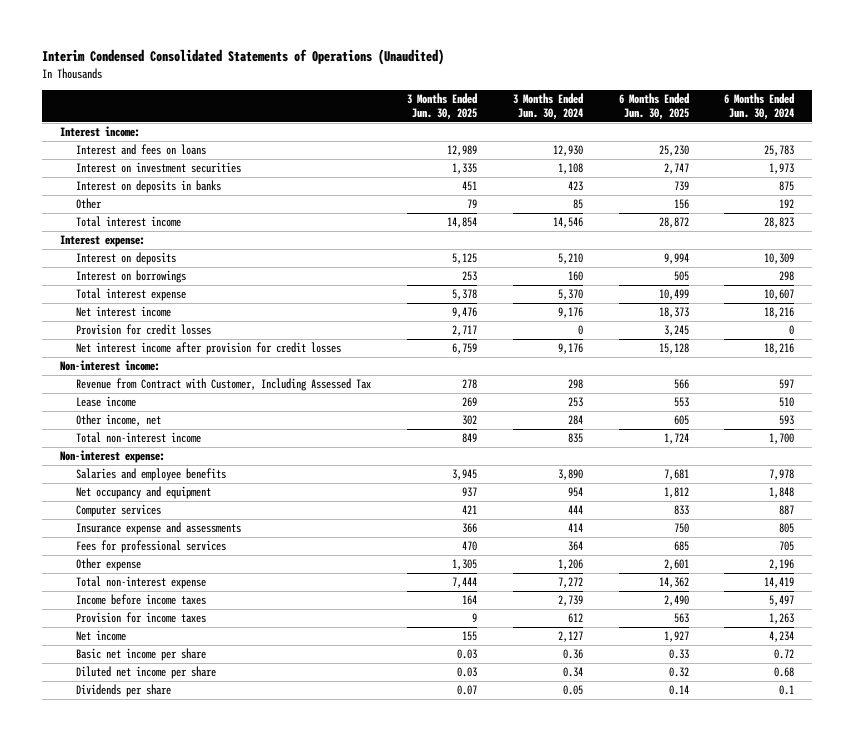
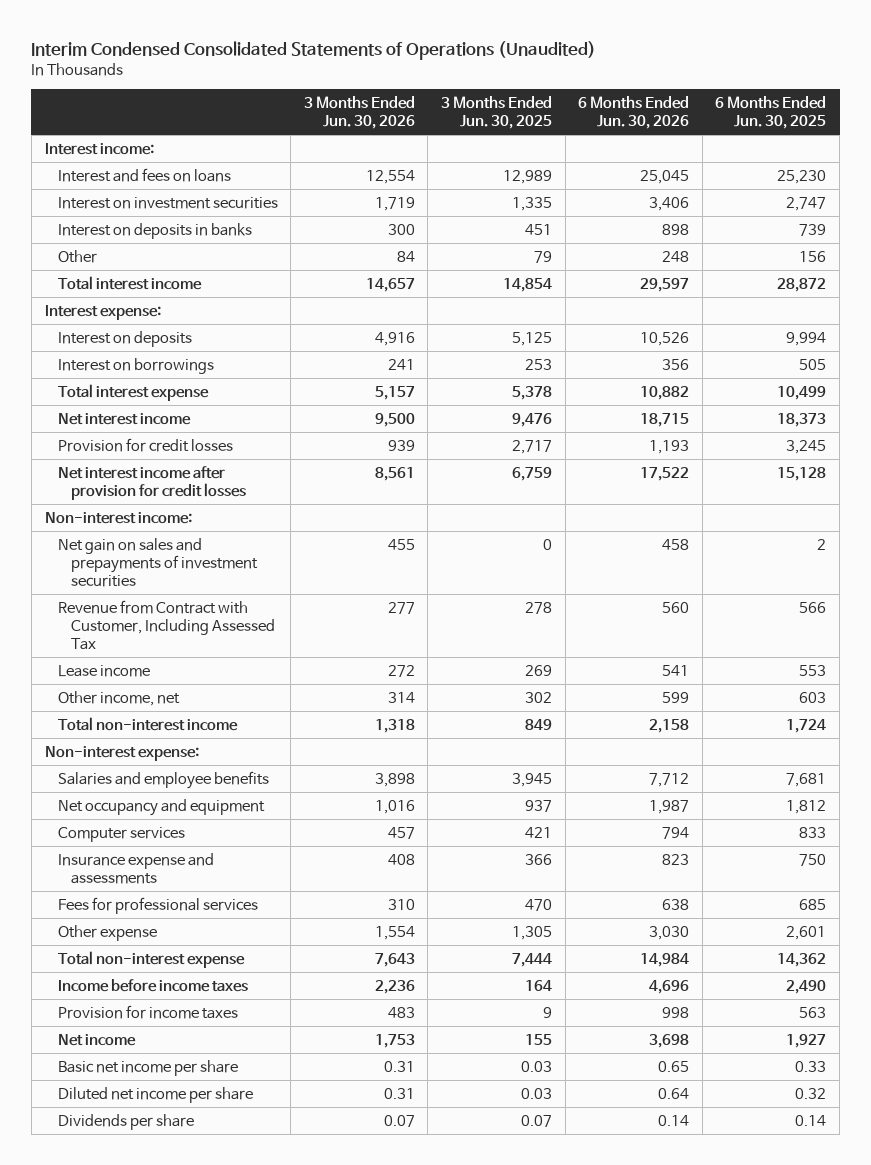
[512,93,583,121] 3 Months Ended Jun. 30, 2024 -> none
[724,93,795,121] 6 Months Ended Jun. 30, 2024 -> none
none -> [303,96,415,130] 3 Months Ended Jun. 30, 2026
none -> [578,96,690,130] 6 Months Ended Jun. 30, 2026
none -> [57,537,258,587] Net gain on sales and prepayments of investment securities
[673,415,689,426] 605 -> [799,691,827,703] 603

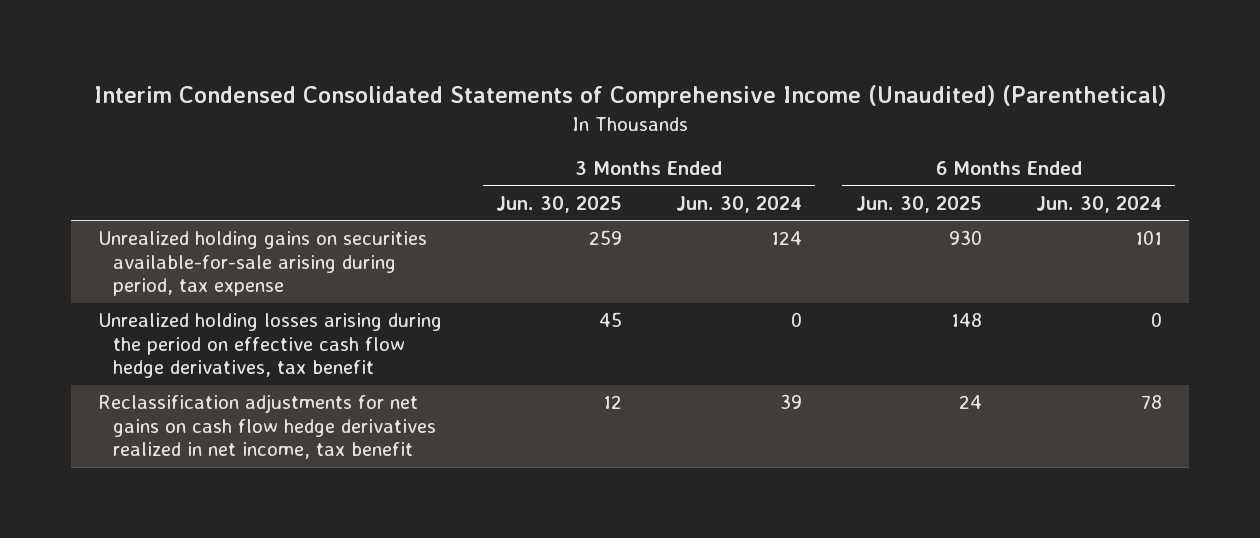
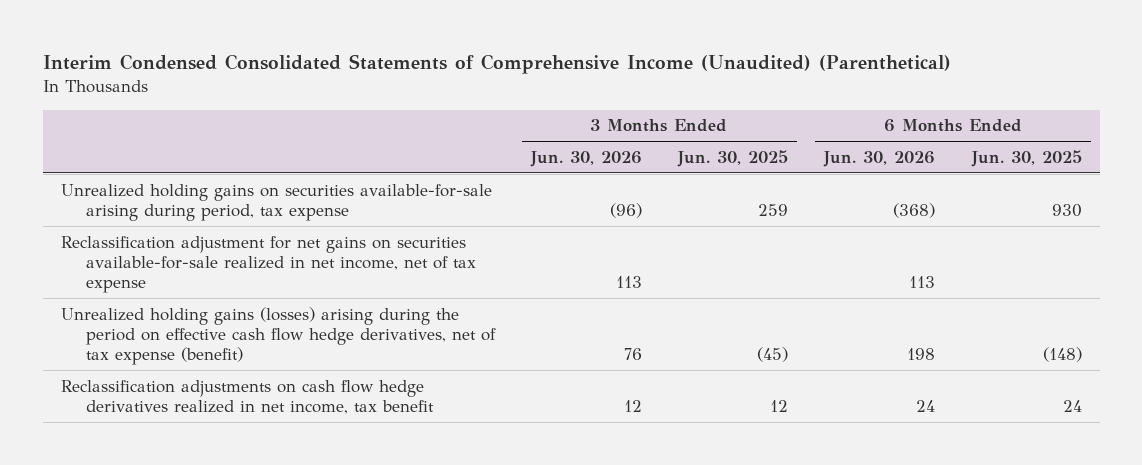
[675,195,802,213] Jun. 30, 2024 -> none
[1035,195,1162,213] Jun. 30, 2024 -> none
none -> [529,150,642,167] Jun. 30, 2026
none -> [823,150,936,167] Jun. 30, 2026
none -> [60,235,476,294] Reclassification adjustment for net gains on securities available-for-sale realized in net income, net of tax expense
[98,313,443,379] Unrealized holding losses arising during the period on effective cash flow hedge derivatives, tax benefit -> [60,306,496,366] Unrealized holding gains (losses) arising during the period on effective cash flow hedge derivatives, net of tax expense (benefit)
[599,312,623,328] 45 -> [757,347,789,363] (45)
[950,313,982,328] 148 -> [1042,347,1082,363] (148)
[98,394,437,460] Reclassification adjustments for net gains on cash flow hedge derivatives realized in net income, tax benefit -> [60,379,434,414] Reclassification adjustments on cash flow hedge derivatives realized in net income, tax benefit

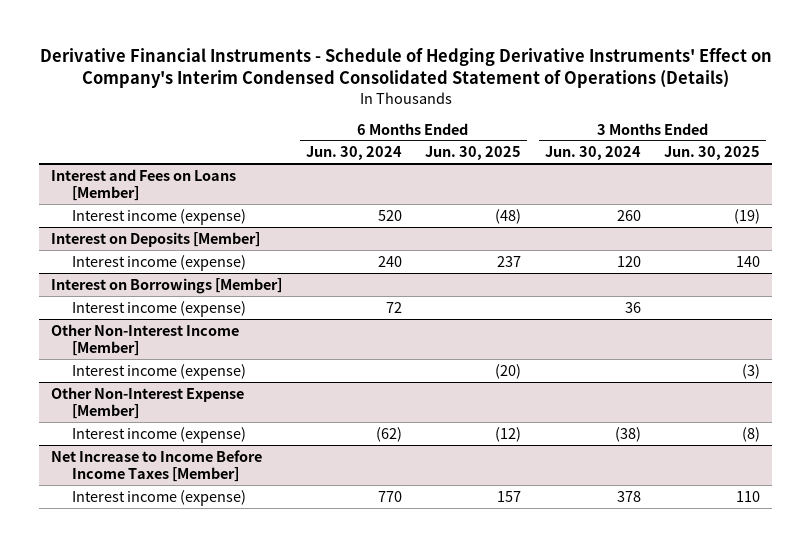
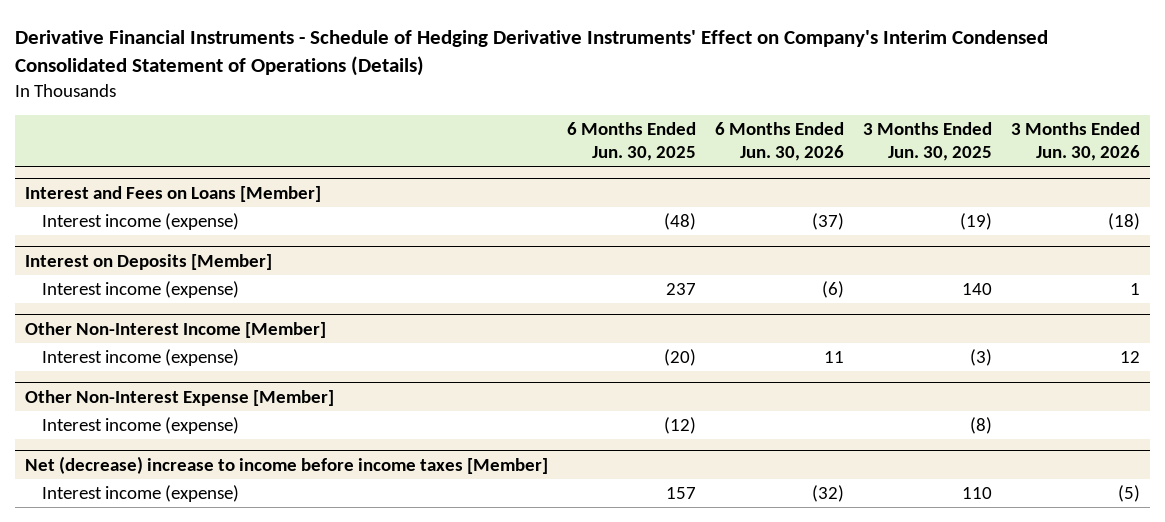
[305,146,402,161] Jun. 30, 2024 -> none
[544,146,641,161] Jun. 30, 2024 -> none
none -> [715,121,845,162] 6 Months Ended Jun. 30, 2026
none -> [1011,121,1141,162] 3 Months Ended Jun. 30, 2026
[51,277,283,294] Interest on Borrowings [Member] -> none
[71,300,246,317] Interest income (expense) -> none
[51,449,263,482] Net Increase to Income Before Income Taxes [Member] -> [24,455,548,474] Net (decrease) increase to income before income taxes [Member]

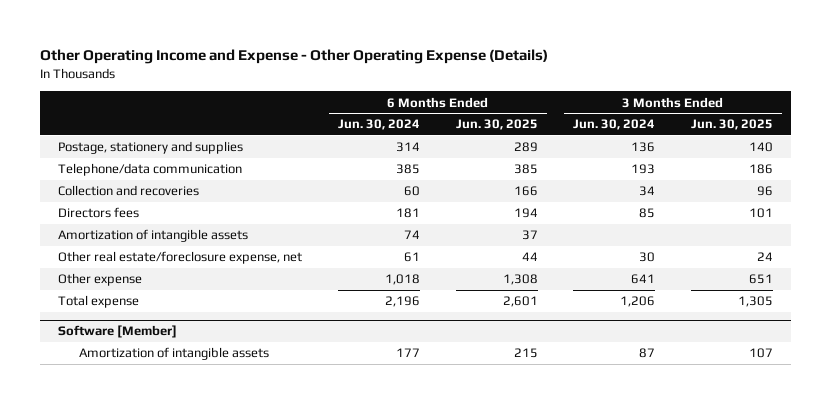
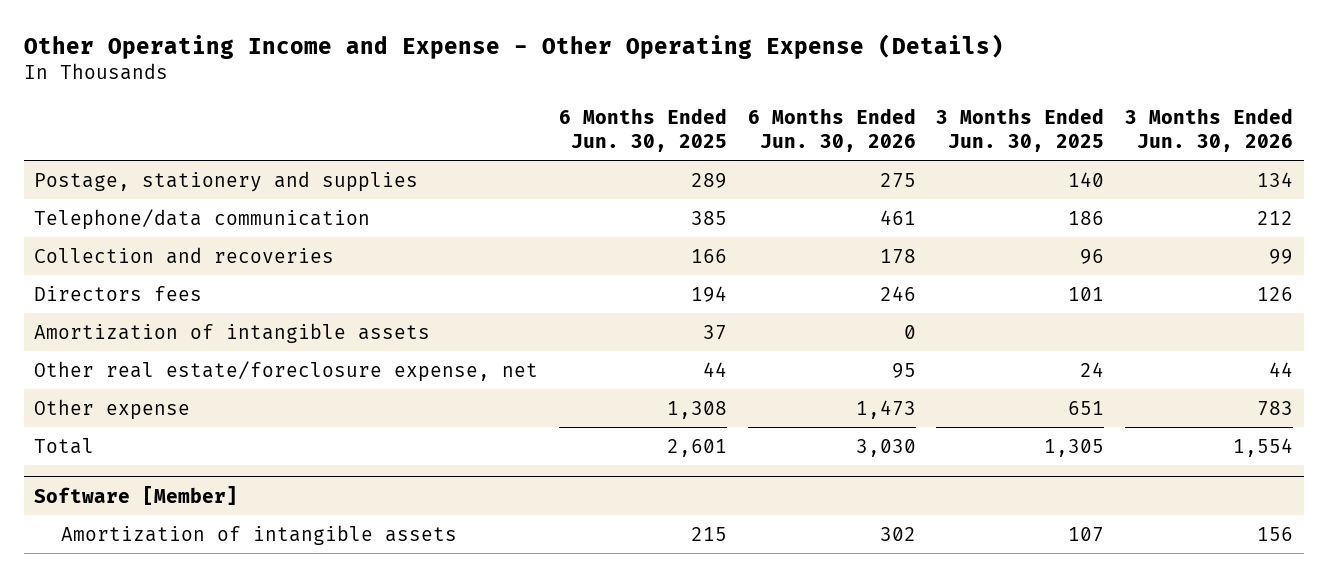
[337,119,420,131] Jun. 30, 2024 -> none
[573,119,656,131] Jun. 30, 2024 -> none
none -> [747,108,916,152] 6 Months Ended Jun. 30, 2026
none -> [1125,108,1294,152] 3 Months Ended Jun. 30, 2026
[57,295,139,309] Total expense -> [34,437,95,454] Total

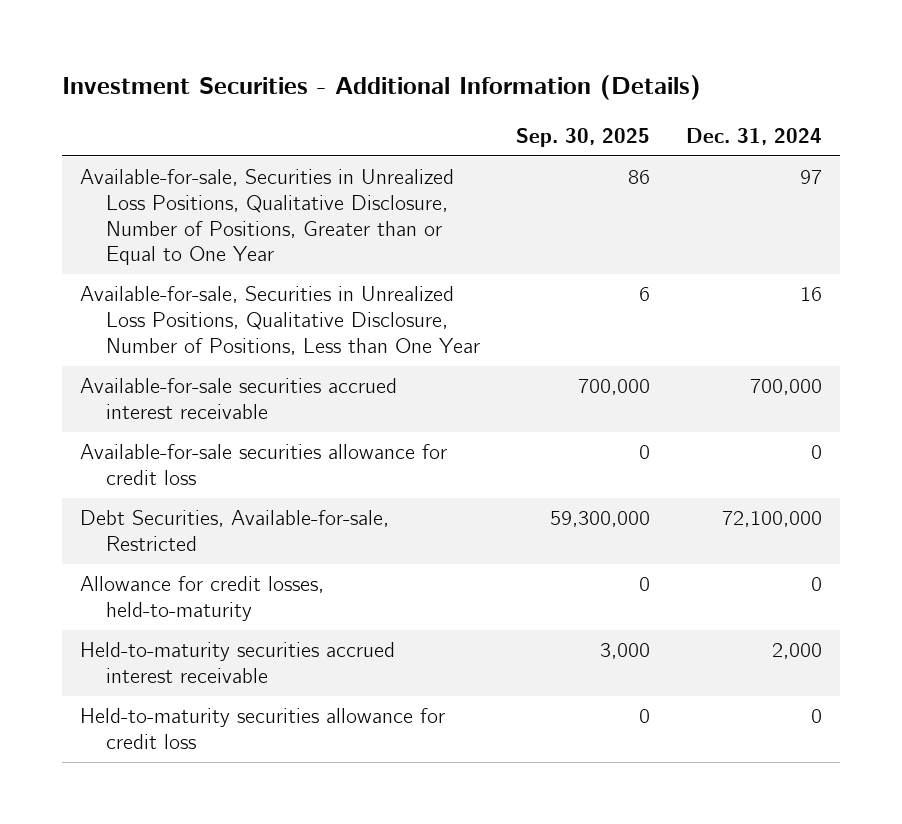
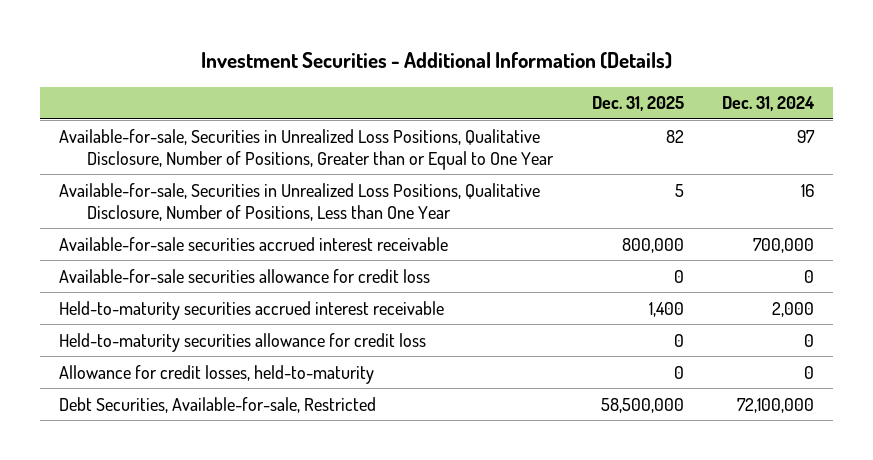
[516,127,651,147] Sep. 30, 2025 -> none
none -> [591,96,684,112] Dec. 31, 2025
[79,576,324,622] Allowance for credit losses, held-to-maturity -> [59,364,375,384] Allowance for credit losses, held-to-maturity
[79,510,389,552] Debt Securities, Available-for-sale, Restricted -> [59,396,377,413] Debt Securities, Available-for-sale, Restricted

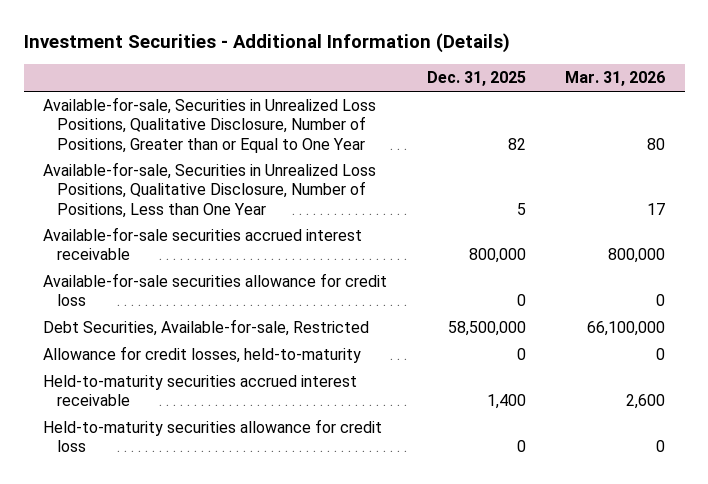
[721,96,815,112] Dec. 31, 2024 -> none
none -> [564,71,665,87] Mar. 31, 2026
[59,396,377,413] Debt Securities, Available-for-sale, Restricted -> [43,319,370,337] Debt Securities, Available-for-sale, Restricted
[59,364,375,384] Allowance for credit losses, held-to-maturity -> [43,346,362,364] Allowance for credit losses, held-to-maturity

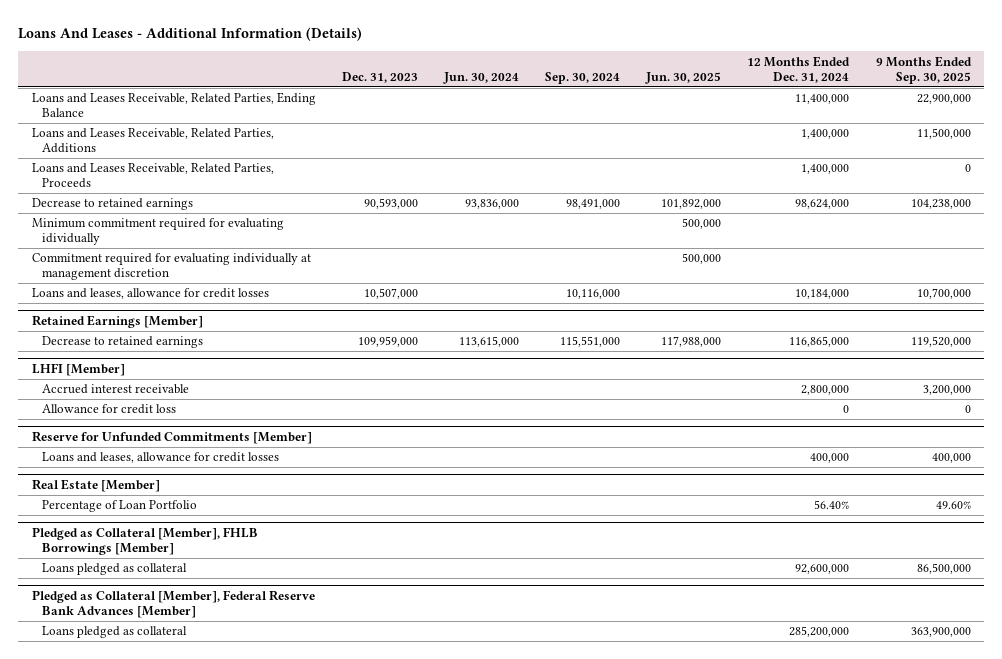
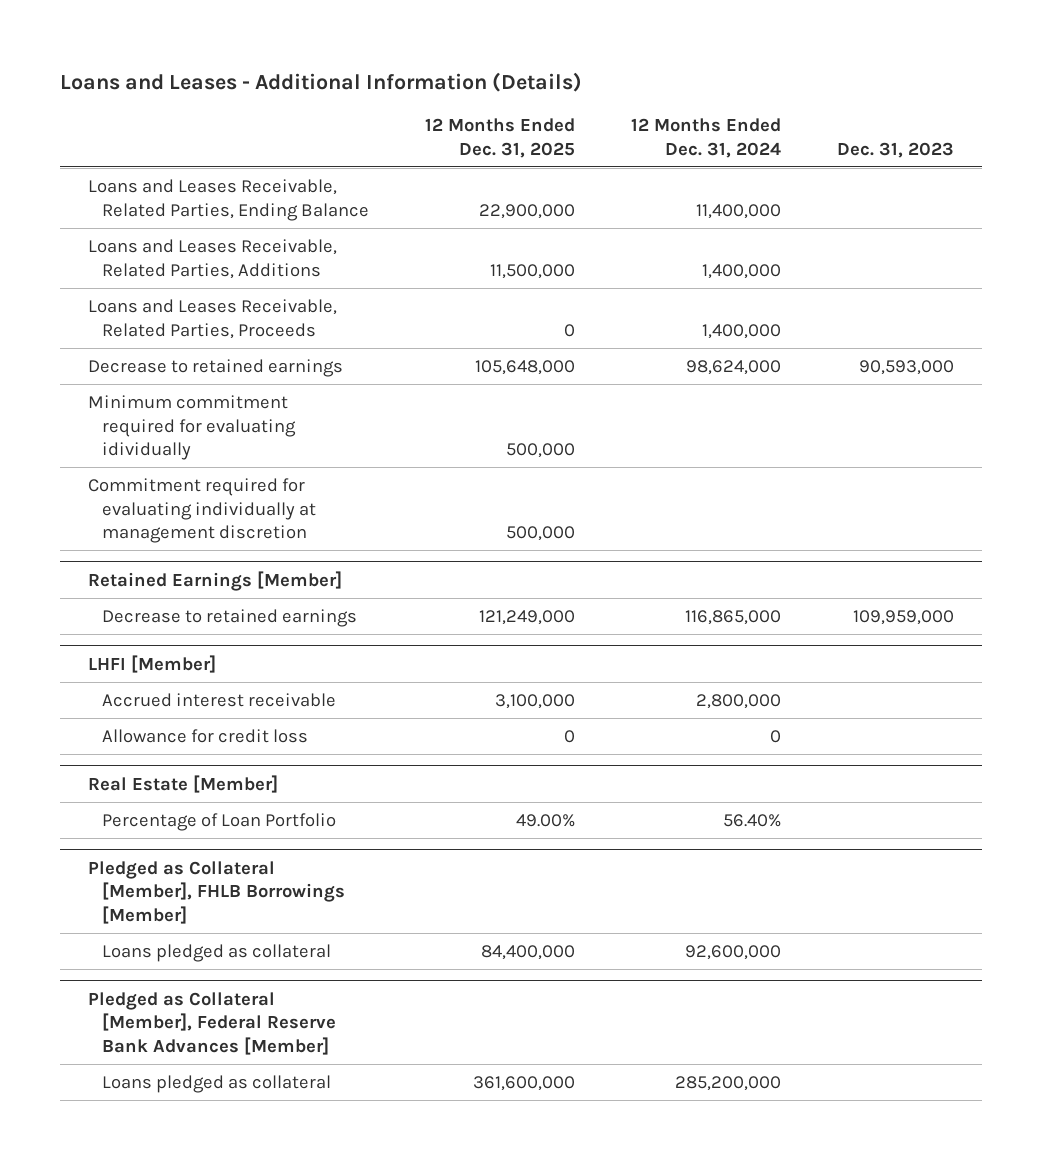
[18,27,363,42] Loans And Leases - Additional Information (Details) -> [59,71,582,92] Loans and Leases - Additional Information (Details)
[442,71,519,84] Jun. 30, 2024 -> none
[545,71,621,84] Sep. 30, 2024 -> none
[645,71,722,84] Jun. 30, 2025 -> none
[875,55,972,84] 9 Months Ended Sep. 30, 2025 -> none
none -> [425,118,576,158] 12 Months Ended Dec. 31, 2025
[31,288,269,300] Loans and leases, allowance for credit losses -> none
[31,430,312,444] Reserve for Unfunded Commitments [Member] -> none
[41,452,279,464] Loans and leases, allowance for credit losses -> none

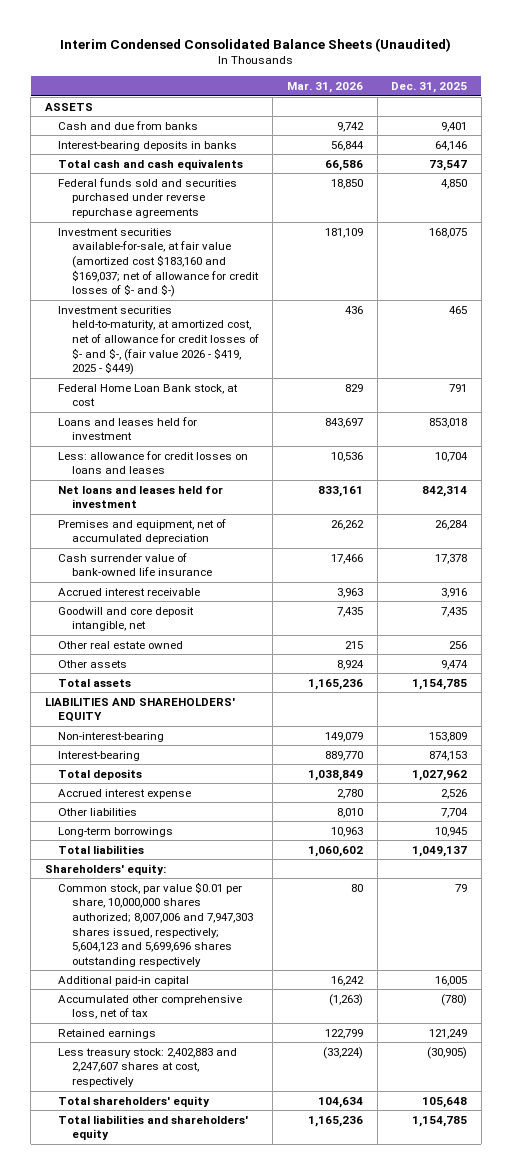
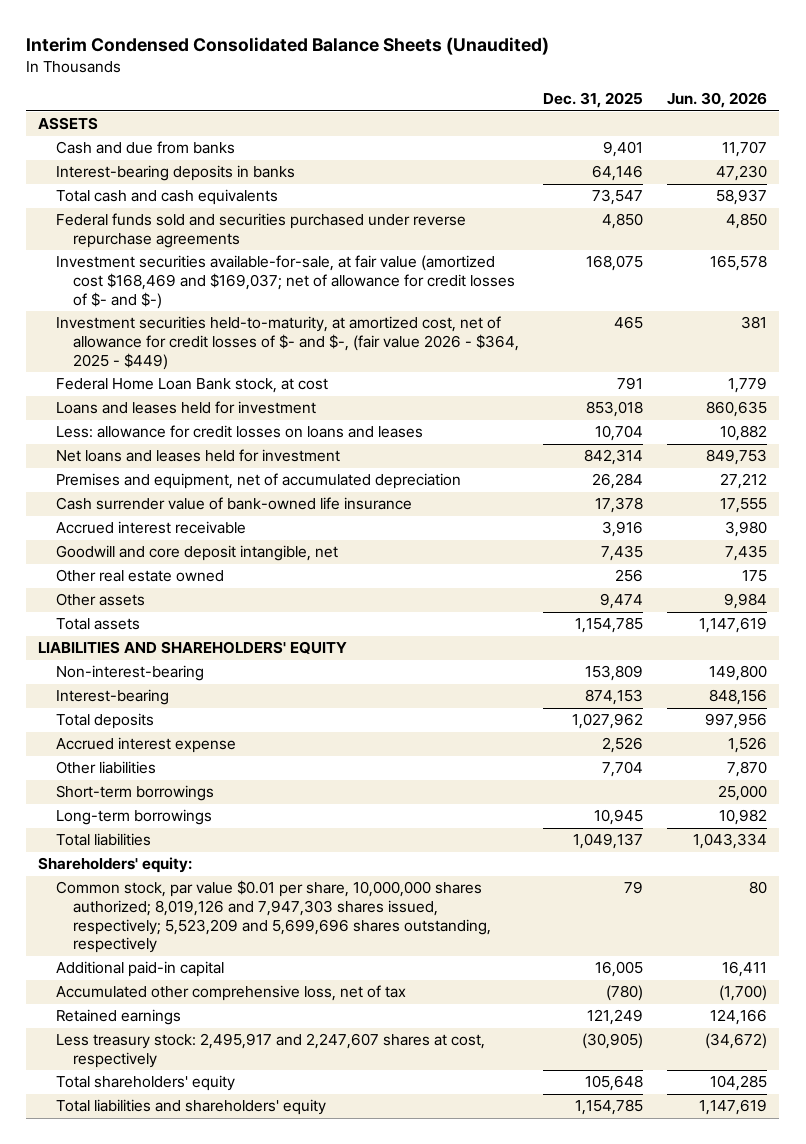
[286,81,363,93] Mar. 31, 2026 -> none
none -> [667,92,768,109] Jun. 30, 2026
[58,227,259,298] Investment securities available-for-sale, at fair value (amortized cost $183,160 and $169,037; net of allowance for credit losses of $- and $-) -> [55,255,516,309] Investment securities available-for-sale, at fair value (amortized cost $168,469 and $169,037; net of allowance for credit losses of $- and $-)
[58,305,259,376] Investment securities held-to-maturity, at amortized cost, net of allowance for credit losses of $- and $-, (fair value 2026 - $419, 2025 - $449) -> [55,316,520,370] Investment securities held-to-maturity, at amortized cost, net of allowance for credit losses of $- and $-, (fair value 2026 - $364, 2025 - $449)
none -> [55,785,214,802] Short-term borrowings
[58,881,253,967] Common stock, par value $0.01 per share, 10,000,000 shares authorized; 8,007,006 and 7,947,303 shares issued, respectively; 5,604,123 and 5,699,696 shares outstanding respectively -> [55,880,492,954] Common stock, par value $0.01 per share, 10,000,000 shares authorized; 8,019,126 and 7,947,303 shares issued, respectively; 5,523,209 and 5,699,696 shares outstanding, respectively
[58,1047,238,1088] Less treasury stock: 2,402,883 and 2,247,607 shares at cost, respectively -> [55,1033,485,1069] Less treasury stock: 2,495,917 and 2,247,607 shares at cost, respectively

